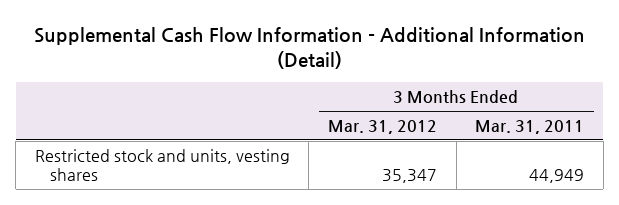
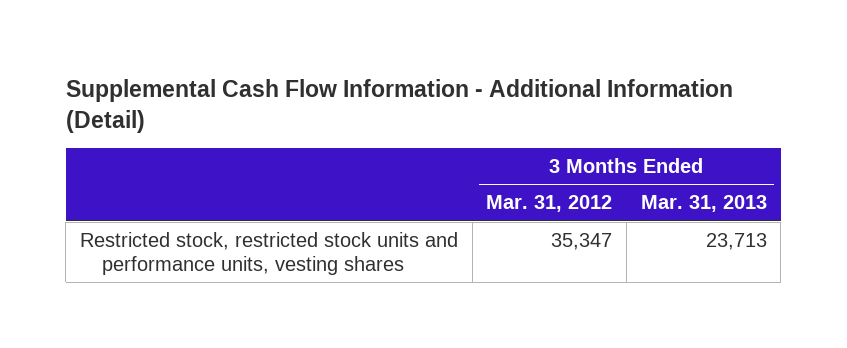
[475,120,585,135] Mar. 31, 2011 -> none
none -> [640,195,767,213] Mar. 31, 2013
[34,148,290,182] Restricted stock and units, vesting shares -> [80,232,459,275] Restricted stock, restricted stock units and performance units, vesting shares

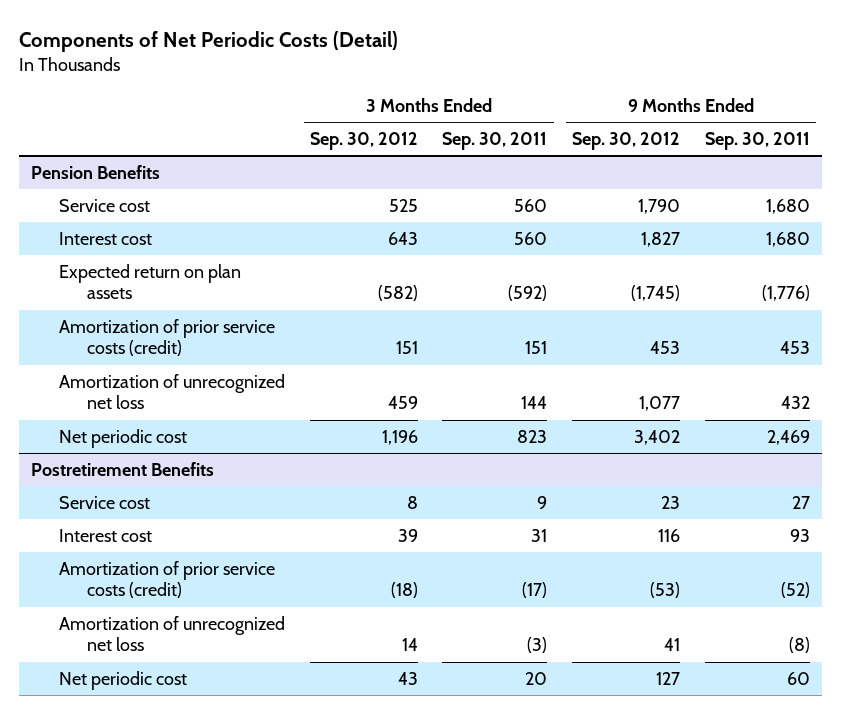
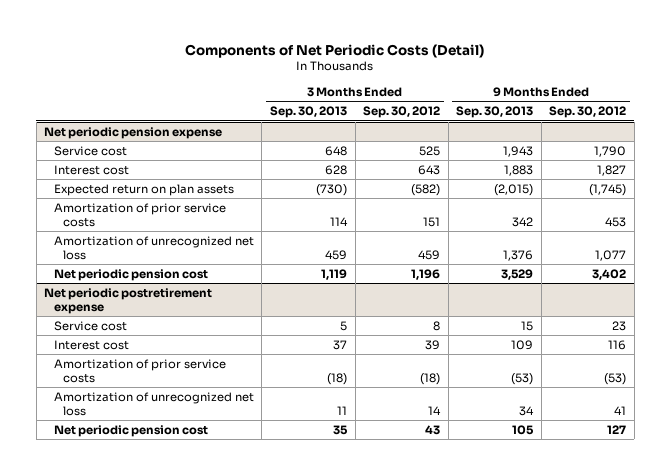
[442,132,548,151] Sep. 30, 2011 -> none
[704,132,810,151] Sep. 30, 2011 -> none
none -> [269,106,347,119] Sep. 30, 2013
none -> [456,106,534,119] Sep. 30, 2013
[31,164,161,179] Pension Benefits -> none
none -> [44,126,223,139] Net periodic pension expense
[59,318,276,357] Amortization of prior service costs (credit) -> [53,202,226,227] Amortization of prior service costs
[31,461,215,476] Postretirement Benefits -> none
[59,428,188,448] Net periodic cost -> [53,268,208,281] Net periodic pension cost
none -> [44,287,213,314] Net periodic postretirement expense
[59,560,276,599] Amortization of prior service costs (credit) -> [53,358,226,383] Amortization of prior service costs
[59,670,188,690] Net periodic cost -> [53,424,208,437] Net periodic pension cost

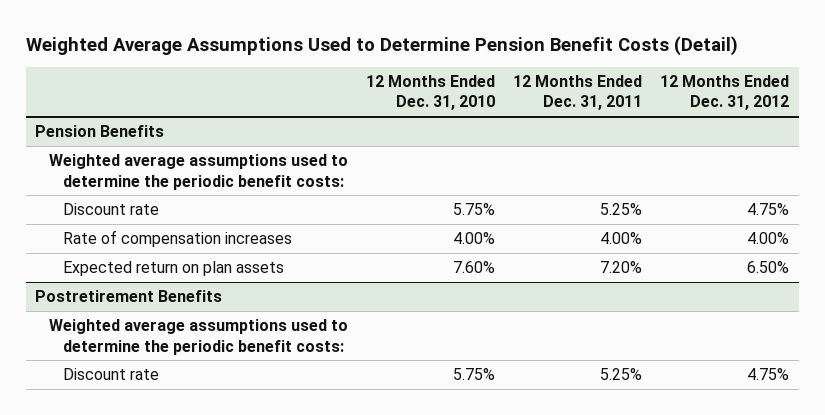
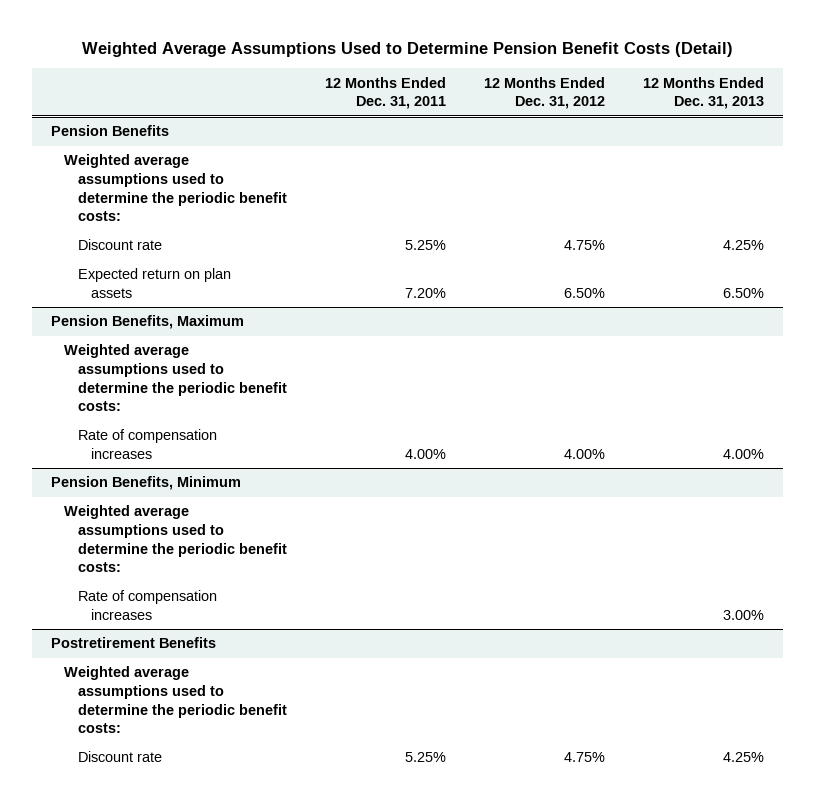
[366,75,496,111] 12 Months Ended Dec. 31, 2010 -> none
none -> [643,76,765,110] 12 Months Ended Dec. 31, 2013
[62,230,292,248] Rate of compensation increases -> none
none -> [50,315,244,330] Pension Benefits, Maximum
none -> [64,344,287,412] Weighted average assumptions used to determine the periodic benefit costs:
none -> [77,429,217,459] Rate of compensation increases
none -> [50,476,241,491] Pension Benefits, Minimum
none -> [64,505,287,573] Weighted average assumptions used to determine the periodic benefit costs:
none -> [77,590,217,620] Rate of compensation increases

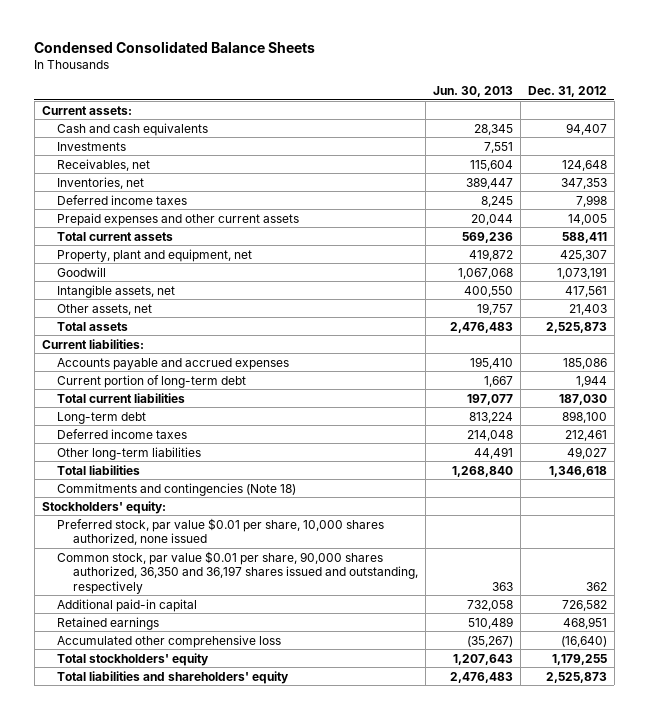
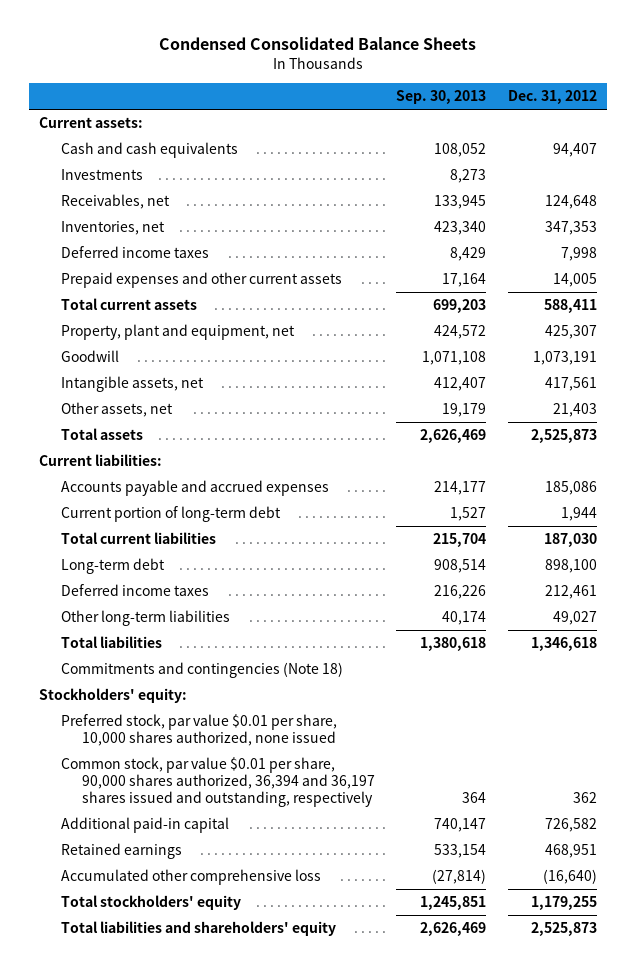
[432,85,513,97] Jun. 30, 2013 -> none
none -> [396,90,487,105] Sep. 30, 2013
[57,550,419,594] Common stock, par value $0.01 per share, 90,000 shares authorized, 36,350 and 36,197 shares issued and outstanding, respectively -> [60,757,376,807] Common stock, par value $0.01 per share, 90,000 shares authorized, 36,394 and 36,197 shares issued and outstanding, respectively

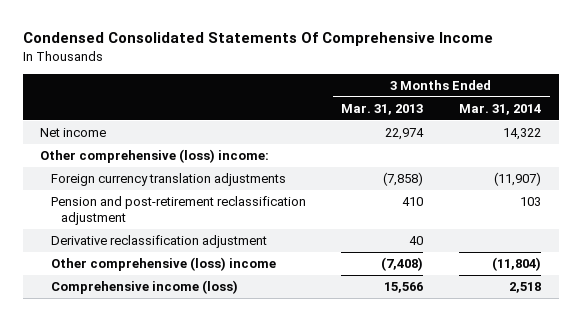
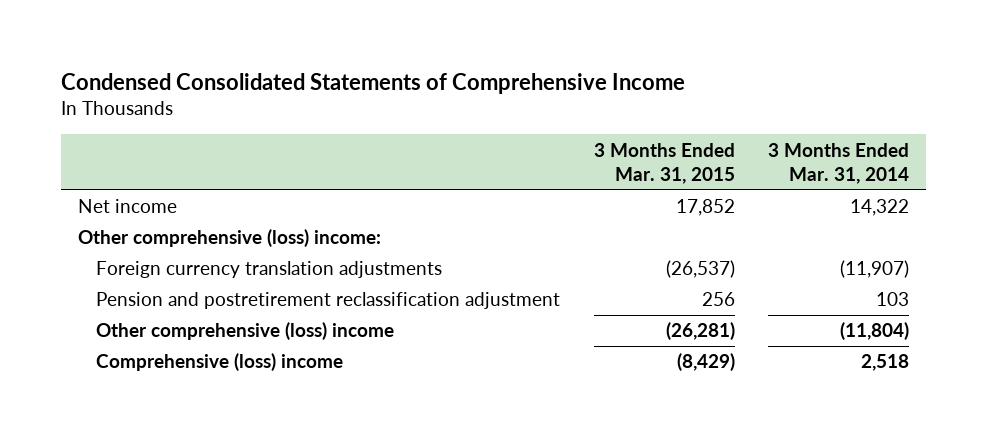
[22,32,493,47] Condensed Consolidated Statements Of Comprehensive Income -> [60,73,685,95] Condensed Consolidated Statements of Comprehensive Income
[341,103,424,115] Mar. 31, 2013 -> none
none -> [593,142,735,184] 3 Months Ended Mar. 31, 2015
[50,235,267,249] Derivative reclassification adjustment -> none
[50,196,306,225] Pension and post-retirement reclassification adjustment -> [95,292,560,310] Pension and postretirement reclassification adjustment
[50,280,238,295] Comprehensive income (loss) -> [95,353,343,372] Comprehensive (loss) income

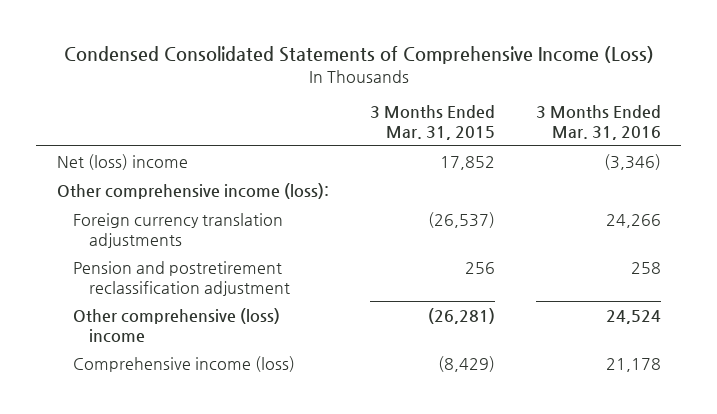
[60,73,685,95] Condensed Consolidated Statements of Comprehensive Income -> [63,46,654,65] Condensed Consolidated Statements of Comprehensive Income (Loss)
[768,142,910,184] 3 Months Ended Mar. 31, 2014 -> none
none -> [535,104,661,140] 3 Months Ended Mar. 31, 2016
[77,199,177,214] Net income -> [56,153,188,170] Net (loss) income
[77,229,381,248] Other comprehensive (loss) income: -> [56,182,329,199] Other comprehensive income (loss):
[95,353,343,372] Comprehensive (loss) income -> [73,355,296,372] Comprehensive income (loss)

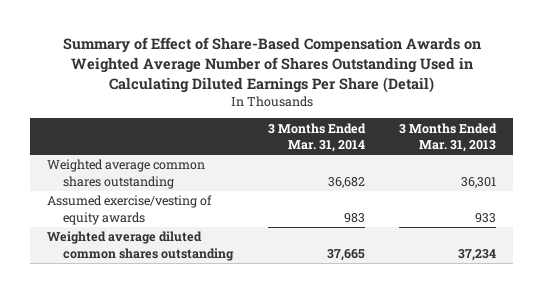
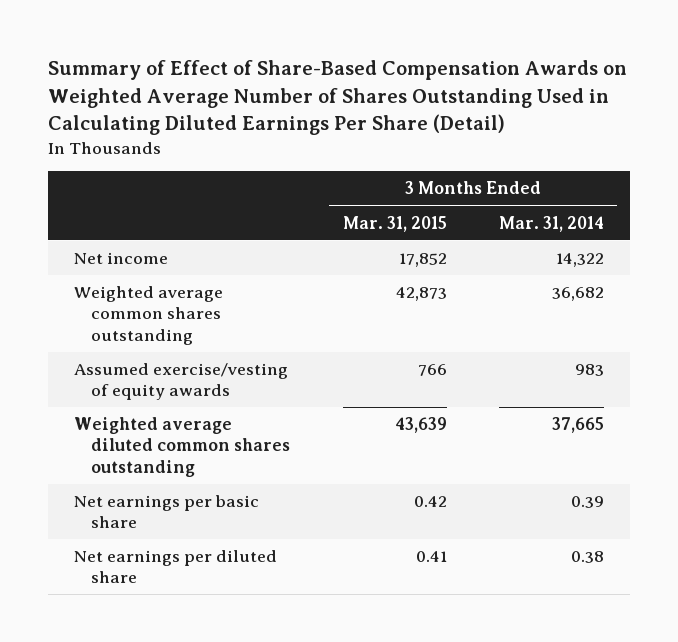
[398,122,497,152] 3 Months Ended Mar. 31, 2013 -> none
none -> [342,215,447,232] Mar. 31, 2015
none -> [74,252,169,265] Net income
none -> [74,495,260,529] Net earnings per basic share
none -> [74,550,278,584] Net earnings per diluted share

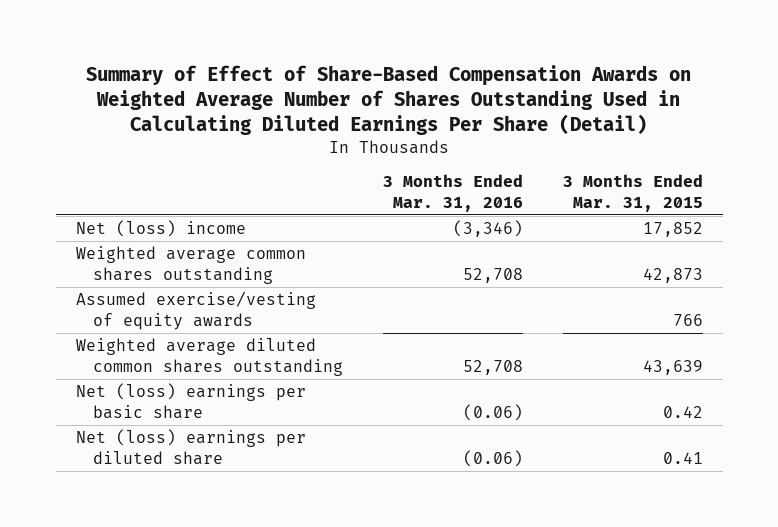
[499,215,605,232] Mar. 31, 2014 -> none
none -> [382,174,523,213] 3 Months Ended Mar. 31, 2016
[74,252,169,265] Net income -> [75,220,246,238] Net (loss) income
[74,495,260,529] Net earnings per basic share -> [75,383,306,419] Net (loss) earnings per basic share
[74,550,278,584] Net earnings per diluted share -> [75,429,306,465] Net (loss) earnings per diluted share

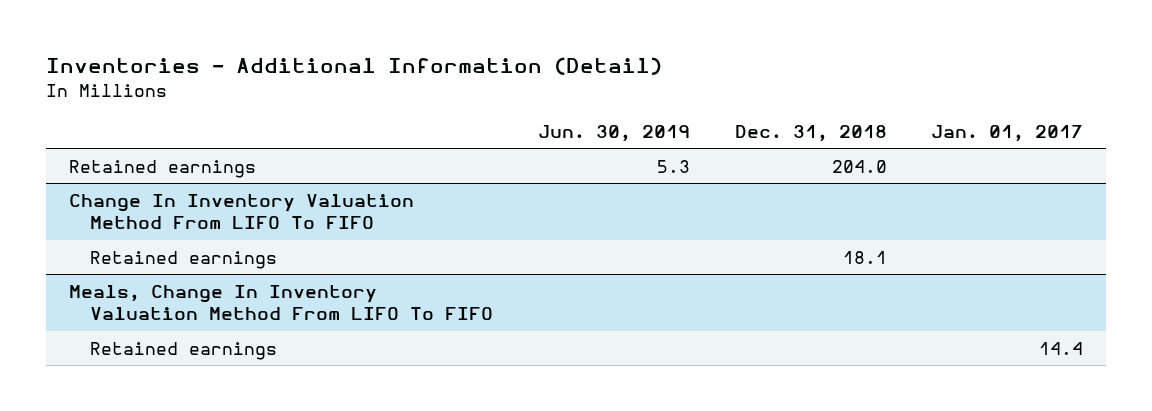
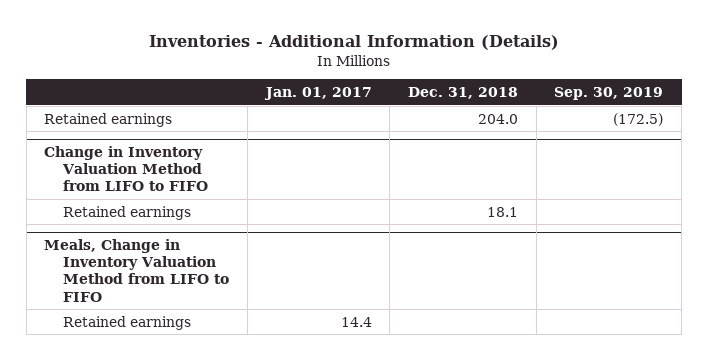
[46,57,663,76] Inventories - Additional Information (Detail) -> [148,35,559,51] Inventories - Additional Information (Details)
[537,124,690,142] Jun. 30, 2019 -> none
none -> [554,86,664,100] Sep. 30, 2019
[68,193,414,230] Change In Inventory Valuation Method From LIFO To FIFO -> [44,146,209,192] Change in Inventory Valuation Method from LIFO to FIFO
[68,284,494,321] Meals, Change In Inventory Valuation Method From LIFO To FIFO -> [44,239,230,302] Meals, Change in Inventory Valuation Method from LIFO to FIFO

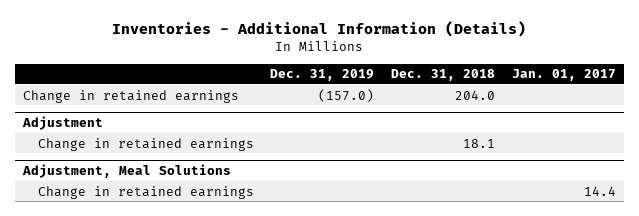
[554,86,664,100] Sep. 30, 2019 -> none
none -> [270,69,375,82] Dec. 31, 2019
[44,239,230,302] Meals, Change in Inventory Valuation Method from LIFO to FIFO -> none
[44,112,173,127] Retained earnings -> [23,89,240,103] Change in retained earnings
[44,146,209,192] Change in Inventory Valuation Method from LIFO to FIFO -> [22,116,104,131] Adjustment
[63,205,192,220] Retained earnings -> [37,137,254,151] Change in retained earnings
none -> [22,164,232,179] Adjustment, Meal Solutions
[63,315,192,330] Retained earnings -> [37,185,254,199] Change in retained earnings

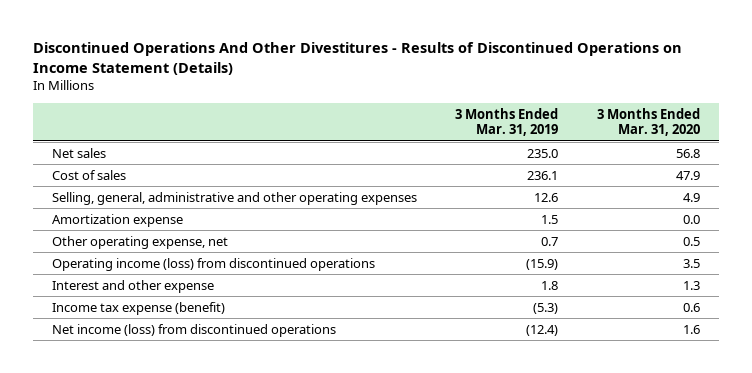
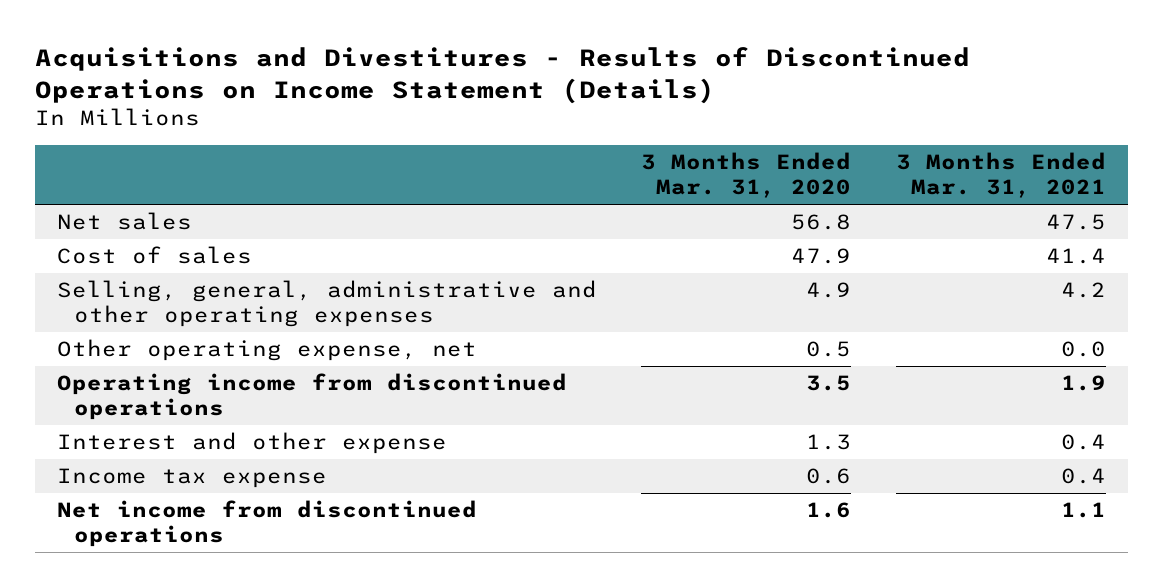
[32,41,682,75] Discontinued Operations And Other Divestitures - Results of Discontinued Operations on Income Statement (Details) -> [34,47,970,104] Acquisitions and Divestitures - Results of Discontinued Operations on Income Statement (Details)
[455,107,559,137] 3 Months Ended Mar. 31, 2019 -> none
none -> [895,152,1106,199] 3 Months Ended Mar. 31, 2021
[52,213,184,227] Amortization expense -> none
[52,257,376,271] Operating income (loss) from discontinued operations -> [56,373,567,421] Operating income from discontinued operations
[52,301,226,315] Income tax expense (benefit) -> [56,468,327,489] Income tax expense
[52,323,337,337] Net income (loss) from discontinued operations -> [56,500,477,548] Net income from discontinued operations

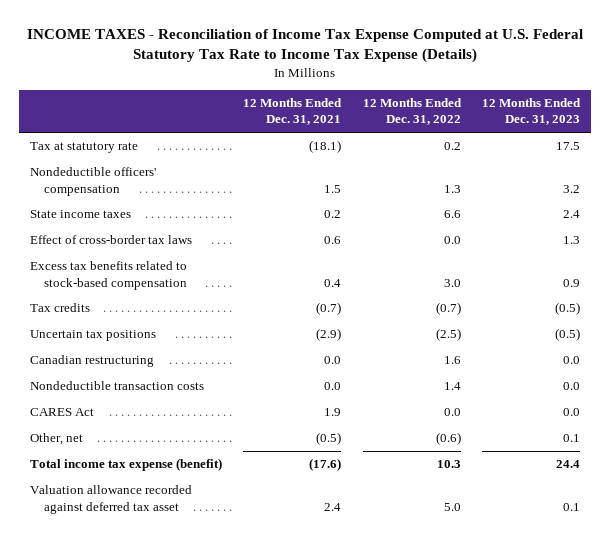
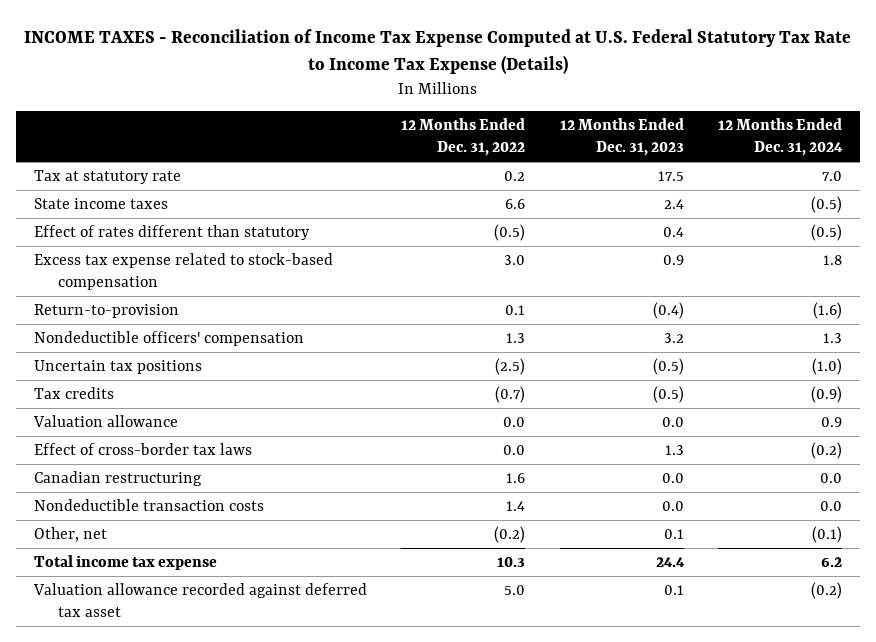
[243,97,343,126] 12 Months Ended Dec. 31, 2021 -> none
none -> [718,118,844,156] 12 Months Ended Dec. 31, 2024
none -> [33,225,310,241] Effect of rates different than statutory
[29,261,187,290] Excess tax benefits related to stock-based compensation -> [33,253,333,290] Excess tax expense related to stock-based compensation
none -> [33,304,179,319] Return-to-provision
[29,167,156,196] Nondeductible officers' compensation -> [33,331,304,347] Nondeductible officers' compensation
[29,303,90,313] Tax credits -> [33,387,114,400] Tax credits
none -> [32,415,178,428] Valuation allowance
[29,235,192,245] Effect of cross-border tax laws -> [33,443,252,456] Effect of cross-border tax laws
[29,408,94,417] CARES Act -> none
[435,432,461,446] (0.6) -> [494,526,526,544] (0.2)
[29,458,222,472] Total income tax expense (benefit) -> [33,555,217,571] Total income tax expense

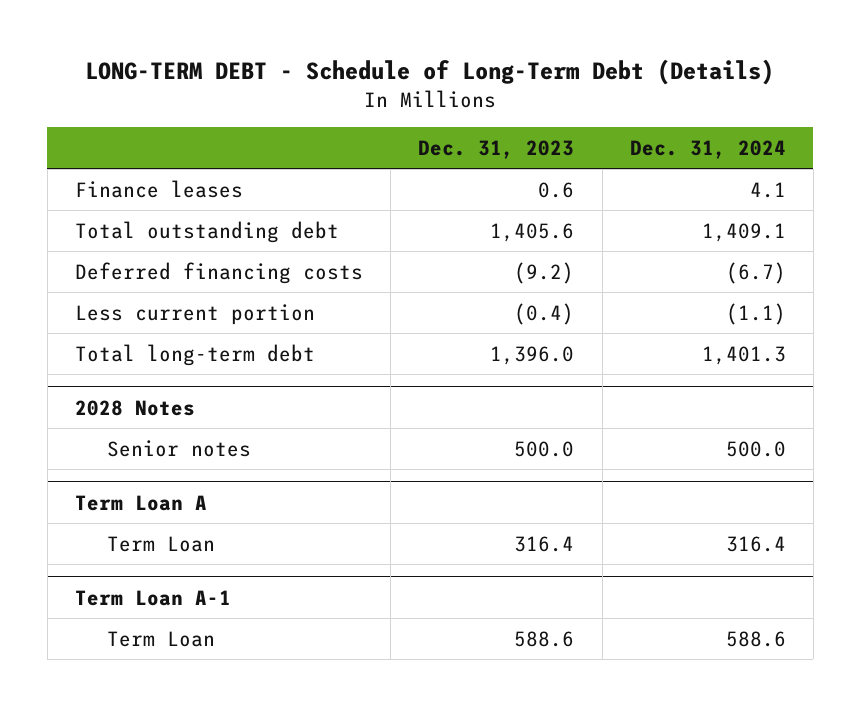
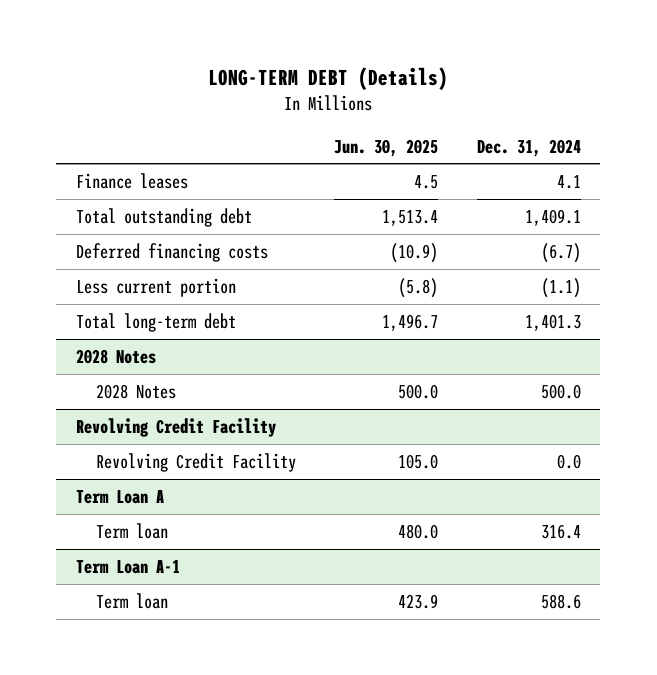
[85,59,775,86] LONG-TERM DEBT - Schedule of Long-Term Debt (Details) -> [208,67,449,91] LONG-TERM DEBT (Details)
[418,139,575,159] Dec. 31, 2023 -> none
none -> [334,138,439,157] Jun. 30, 2025
[106,439,251,457] Senior notes -> [95,383,176,399] 2028 Notes
none -> [75,417,276,437] Revolving Credit Facility
none -> [95,452,296,472] Revolving Credit Facility
[106,535,215,552] Term Loan -> [95,522,168,539] Term loan
[106,630,215,647] Term Loan -> [95,592,168,609] Term loan

